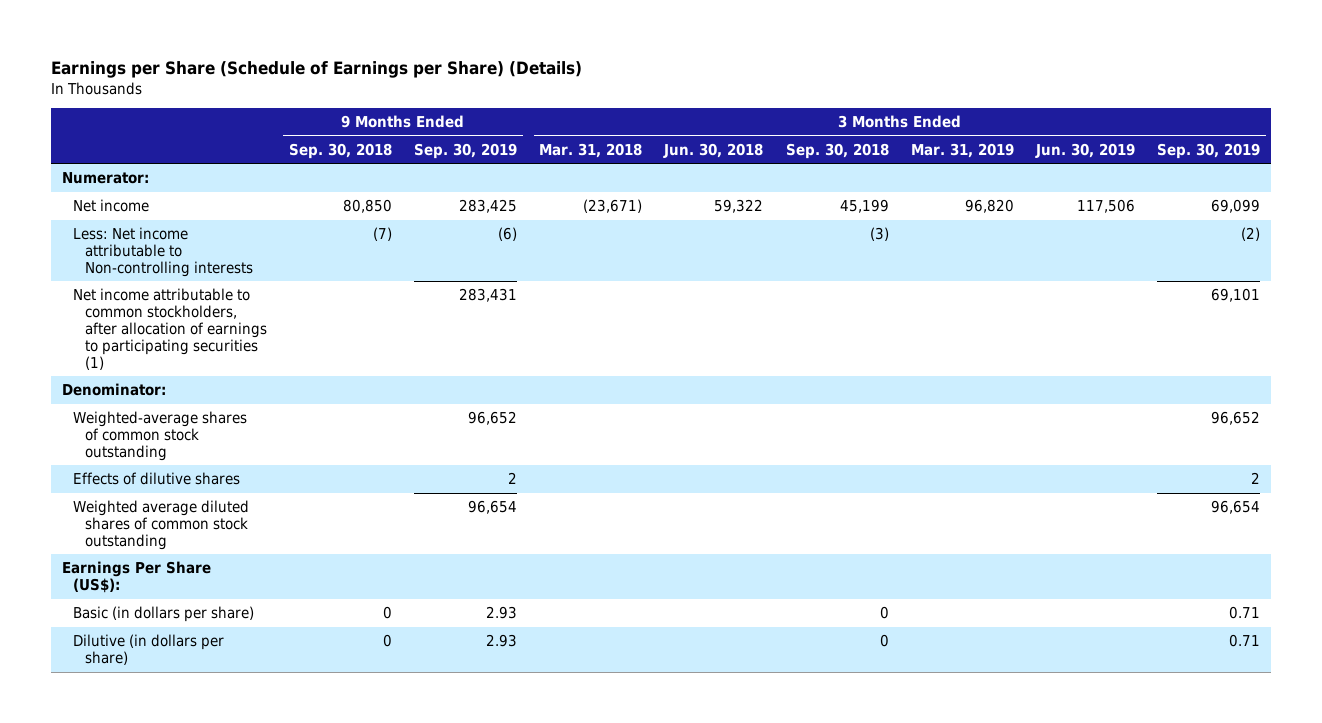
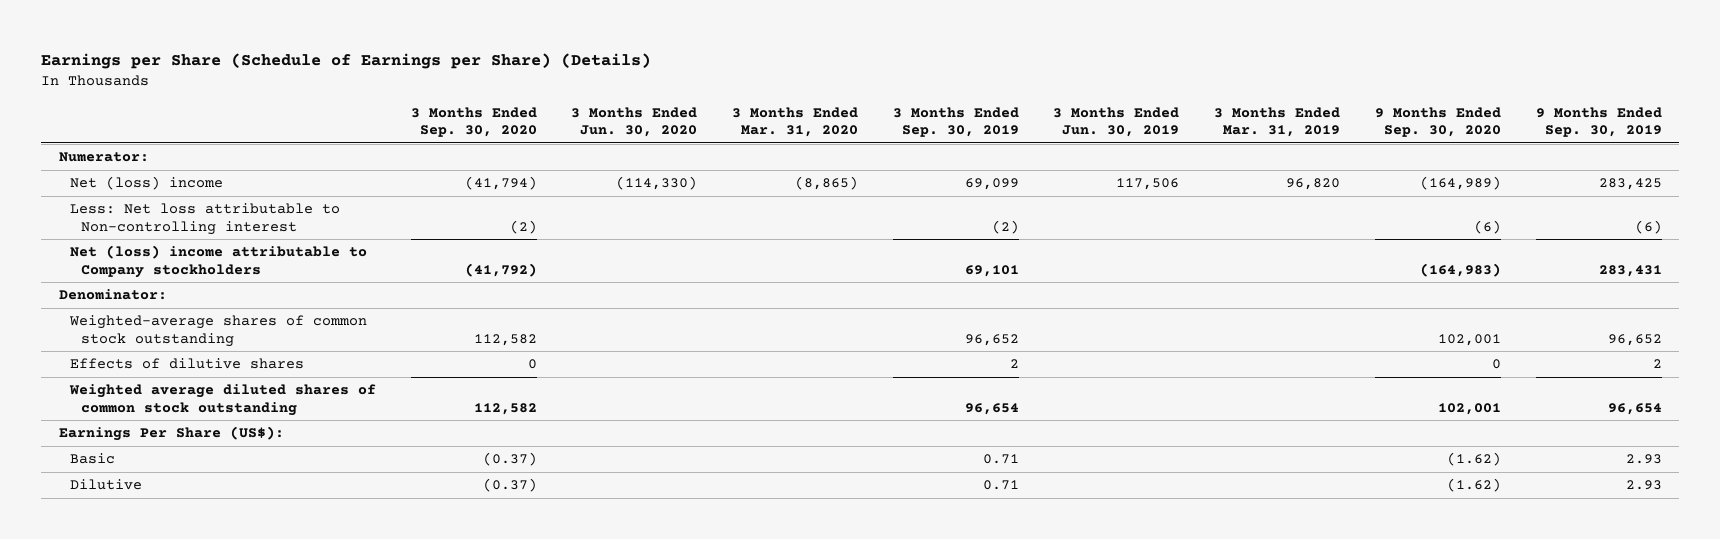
[288,143,392,160] Sep. 30, 2018 -> none
[539,143,643,159] Mar. 31, 2018 -> none
[663,143,764,159] Jun. 30, 2018 -> none
[785,143,889,160] Sep. 30, 2018 -> none
none -> [410,106,537,138] 3 Months Ended Sep. 30, 2020
none -> [571,106,698,138] 3 Months Ended Jun. 30, 2020
none -> [731,106,858,138] 3 Months Ended Mar. 31, 2020
none -> [1374,106,1501,138] 9 Months Ended Sep. 30, 2020
[73,199,150,213] Net income -> [69,176,223,191] Net (loss) income
[73,227,253,278] Less: Net income attributable to Non-controlling interests -> [69,203,340,235] Less: Net loss attributable to Non-controlling interest
[73,288,267,370] Net income attributable to common stockholders, after allocation of earnings to participating securities (1) -> [69,245,367,278] Net (loss) income attributable to Company stockholders
[73,606,255,623] Basic (in dollars per share) -> [69,453,115,465] Basic
[73,634,225,666] Dilutive (in dollars per share) -> [69,479,142,491] Dilutive

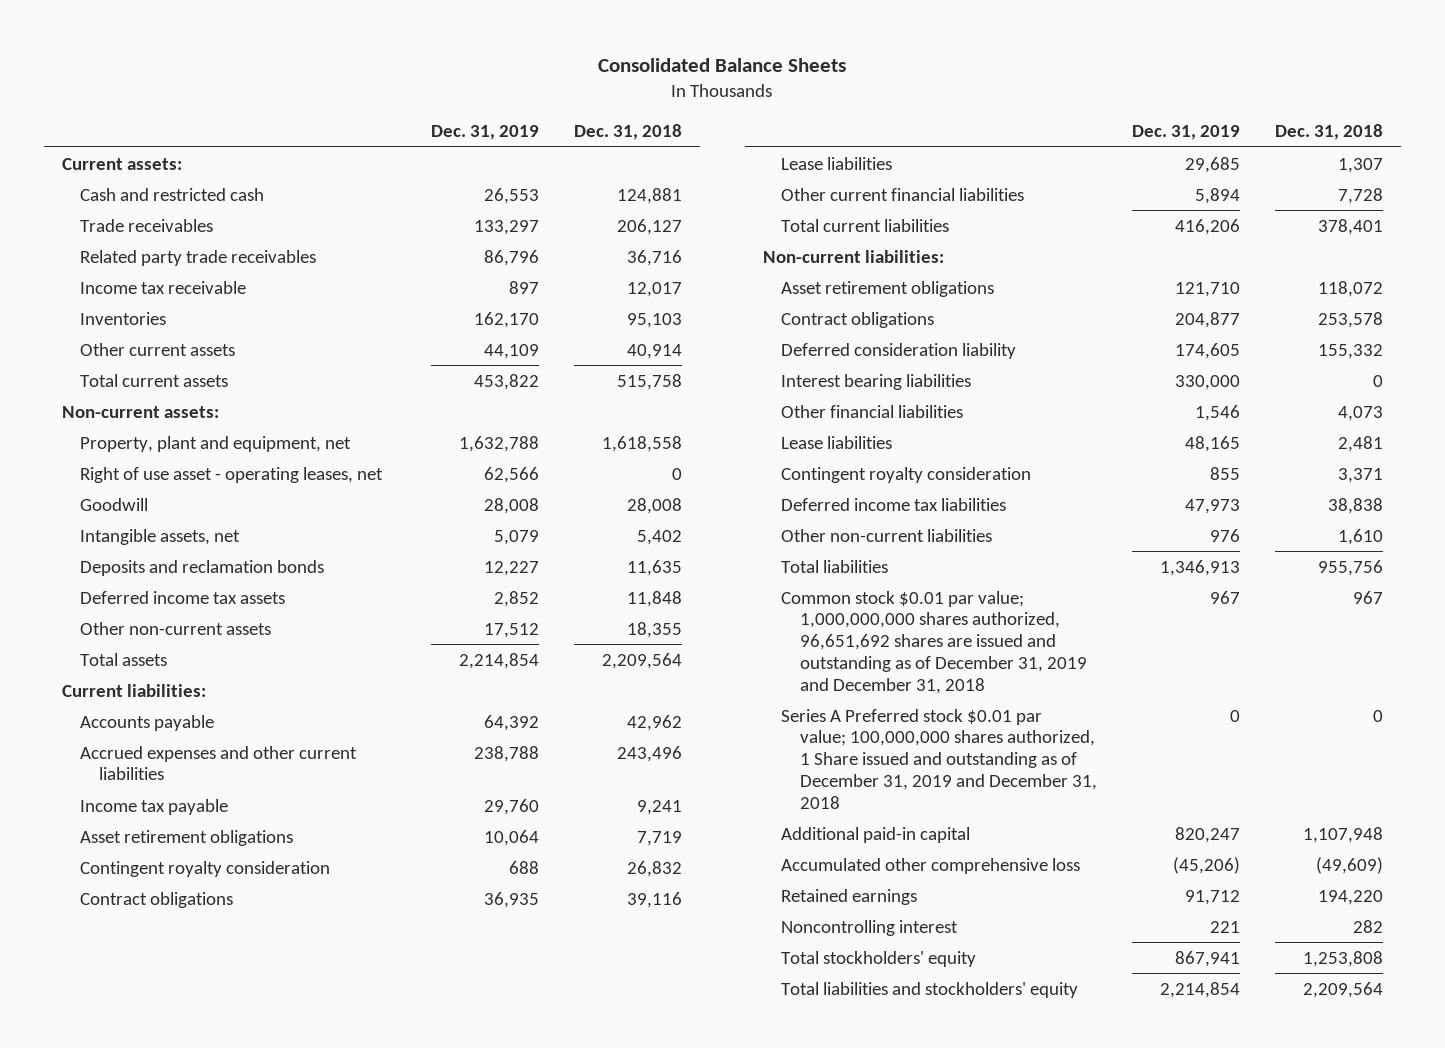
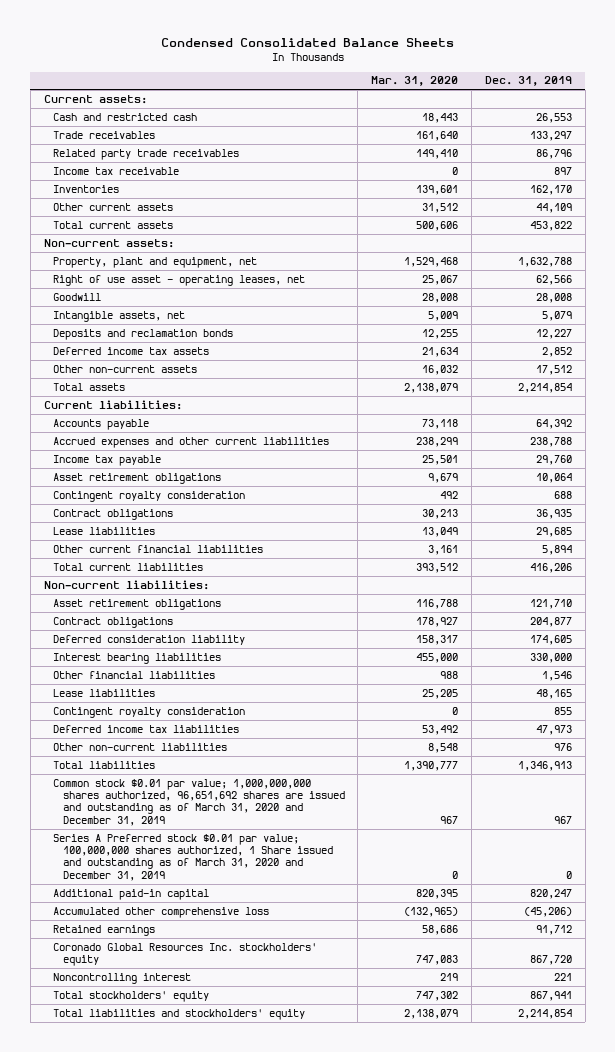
[598,58,847,73] Consolidated Balance Sheets -> [160,37,454,47] Condensed Consolidated Balance Sheets
[573,124,682,141] Dec. 31, 2018 -> none
none -> [371,76,459,87] Mar. 31, 2020
[781,590,1087,694] Common stock $0.01 par value; 1,000,000,000 shares authorized, 96,651,692 shares are issued and outstanding as of December 31, 2019 and December 31, 2018 -> [53,778,345,826] Common stock $0.01 par value; 1,000,000,000 shares authorized, 96,651,692 shares are issued and outstanding as of March 31, 2020 and December 31, 2019
[781,708,1097,809] Series A Preferred stock $0.01 par value; 100,000,000 shares authorized, 1 Share issued and outstanding as of December 31, 2019 and December 31, 2018 -> [53,833,333,881] Series A Preferred stock $0.01 par value; 100,000,000 shares authorized, 1 Share issued and outstanding as of March 31, 2020 and December 31, 2019
none -> [53,942,318,967] Coronado Global Resources Inc. stockholders' equity

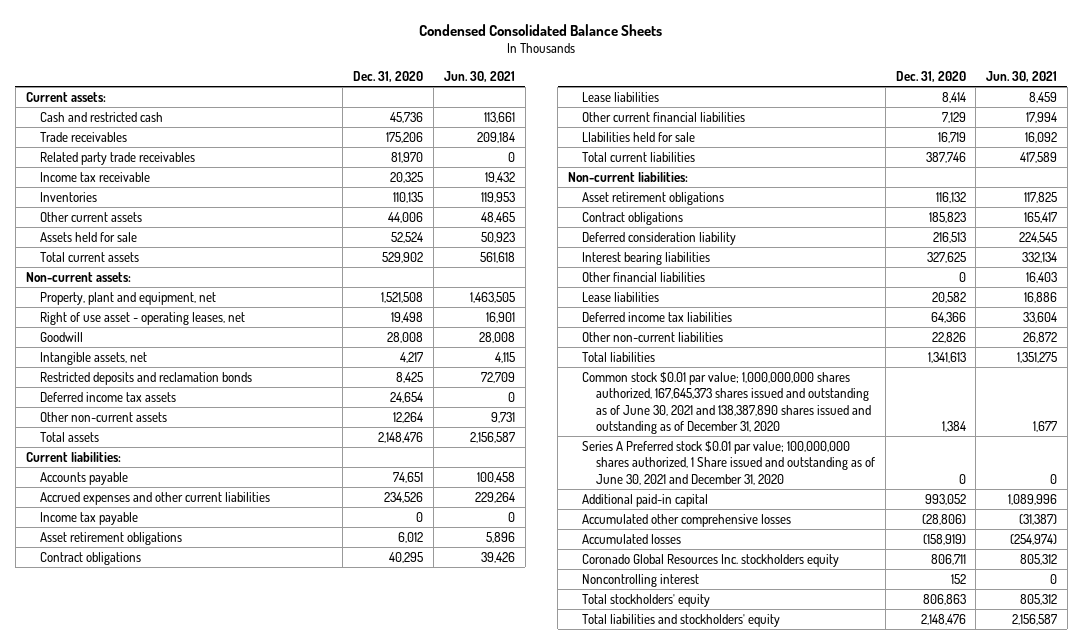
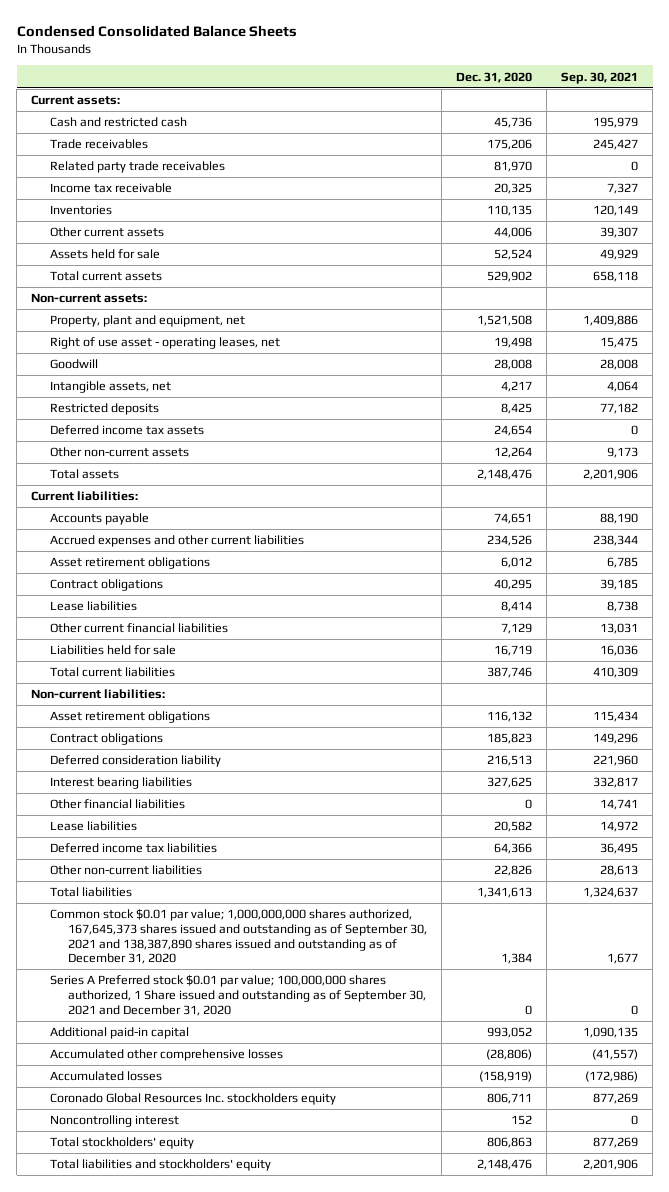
[443,70,515,82] Jun. 30, 2021 -> none
none -> [561,71,639,84] Sep. 30, 2021
[39,371,252,385] Restricted deposits and reclamation bonds -> [49,403,159,416] Restricted deposits
[39,511,138,525] Income tax payable -> none
[581,131,695,142] LIabilities held for sale -> [49,645,176,656] Liabilities held for sale
[581,371,872,435] Common stock $0.01 par value; 1,000,000,000 shares authorized, 167,645,373 shares issued and outstanding as of June 30, 2021 and 138,387,890 shares issued and outstanding as of December 31, 2020 -> [49,909,428,965] Common stock $0.01 par value; 1,000,000,000 shares authorized, 167,645,373 shares issued and outstanding as of September 30, 2021 and 138,387,890 shares issued and outstanding as of December 31, 2020
[581,440,876,485] Series A Preferred stock $0.01 par value; 100,000,000 shares authorized, 1 Share issued and outstanding as of June 30, 2021 and December 31, 2020 -> [49,975,427,1016] Series A Preferred stock $0.01 par value; 100,000,000 shares authorized, 1 Share issued and outstanding as of September 30, 2021 and December 31, 2020

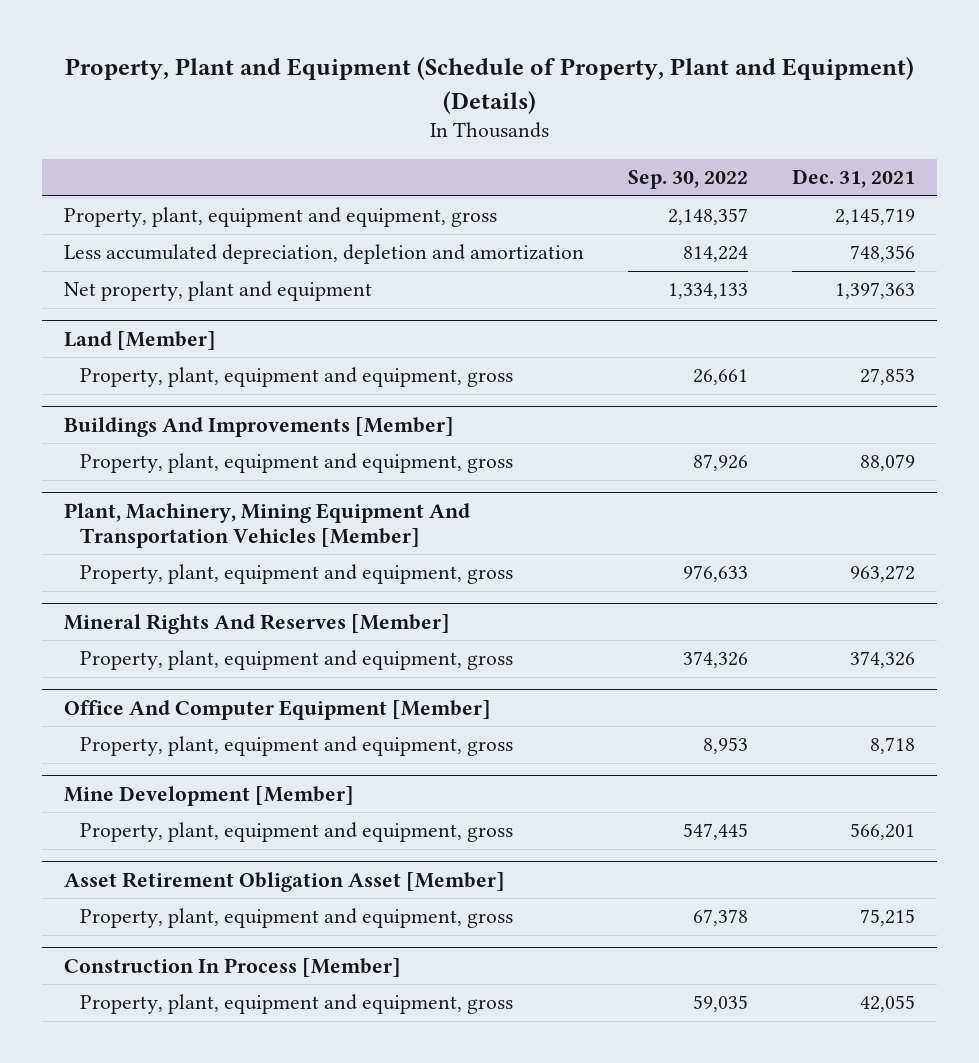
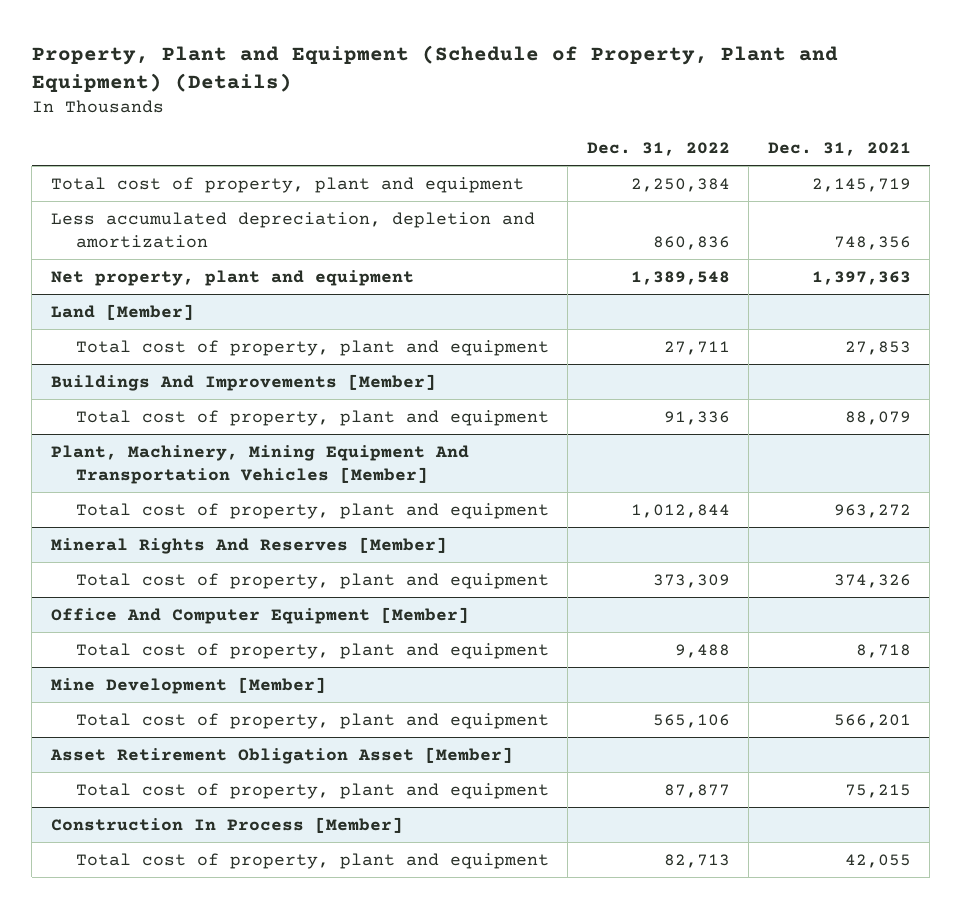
[628,170,749,190] Sep. 30, 2022 -> none
none -> [586,142,730,157] Dec. 31, 2022
[64,207,498,228] Property, plant, equipment and equipment, gross -> [50,176,524,193] Total cost of property, plant and equipment
[80,367,514,388] Property, plant, equipment and equipment, gross -> [75,339,549,356] Total cost of property, plant and equipment
[80,453,514,474] Property, plant, equipment and equipment, gross -> [75,409,549,426] Total cost of property, plant and equipment
[80,564,514,585] Property, plant, equipment and equipment, gross -> [75,502,549,519] Total cost of property, plant and equipment
[80,650,514,671] Property, plant, equipment and equipment, gross -> [75,572,549,589] Total cost of property, plant and equipment
[80,736,514,757] Property, plant, equipment and equipment, gross -> [75,642,549,659] Total cost of property, plant and equipment
[80,822,514,843] Property, plant, equipment and equipment, gross -> [75,712,549,729] Total cost of property, plant and equipment
[80,908,514,929] Property, plant, equipment and equipment, gross -> [75,782,549,799] Total cost of property, plant and equipment
[80,994,514,1015] Property, plant, equipment and equipment, gross -> [75,852,549,869] Total cost of property, plant and equipment

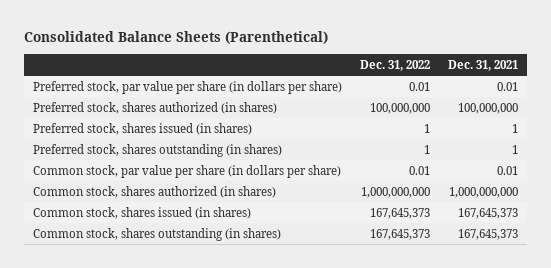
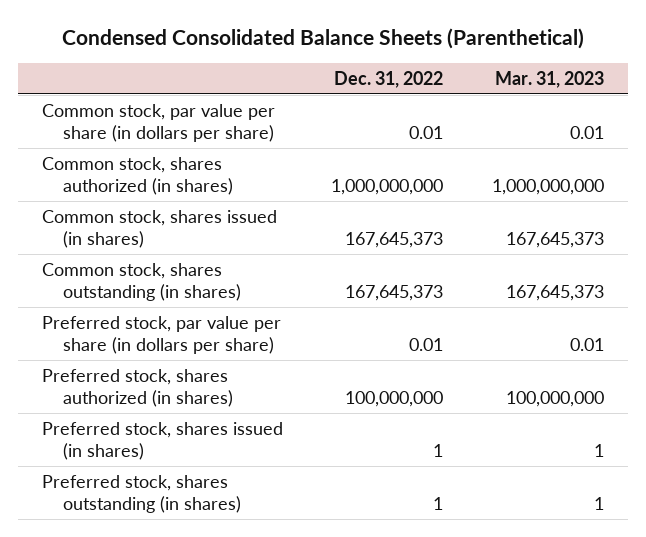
[24,31,329,45] Consolidated Balance Sheets (Parenthetical) -> [61,28,584,50] Condensed Consolidated Balance Sheets (Parenthetical)
[447,59,518,71] Dec. 31, 2021 -> none
none -> [494,70,604,88] Mar. 31, 2023
[33,80,343,94] Preferred stock, par value per share (in dollars per share) -> [41,315,281,355] Preferred stock, par value per share (in dollars per share)
[33,101,278,114] Preferred stock, shares authorized (in shares) -> [41,368,234,408] Preferred stock, shares authorized (in shares)
[33,122,253,135] Preferred stock, shares issued (in shares) -> [41,421,283,461] Preferred stock, shares issued (in shares)
[33,143,283,157] Preferred stock, shares outstanding (in shares) -> [41,474,242,514] Preferred stock, shares outstanding (in shares)

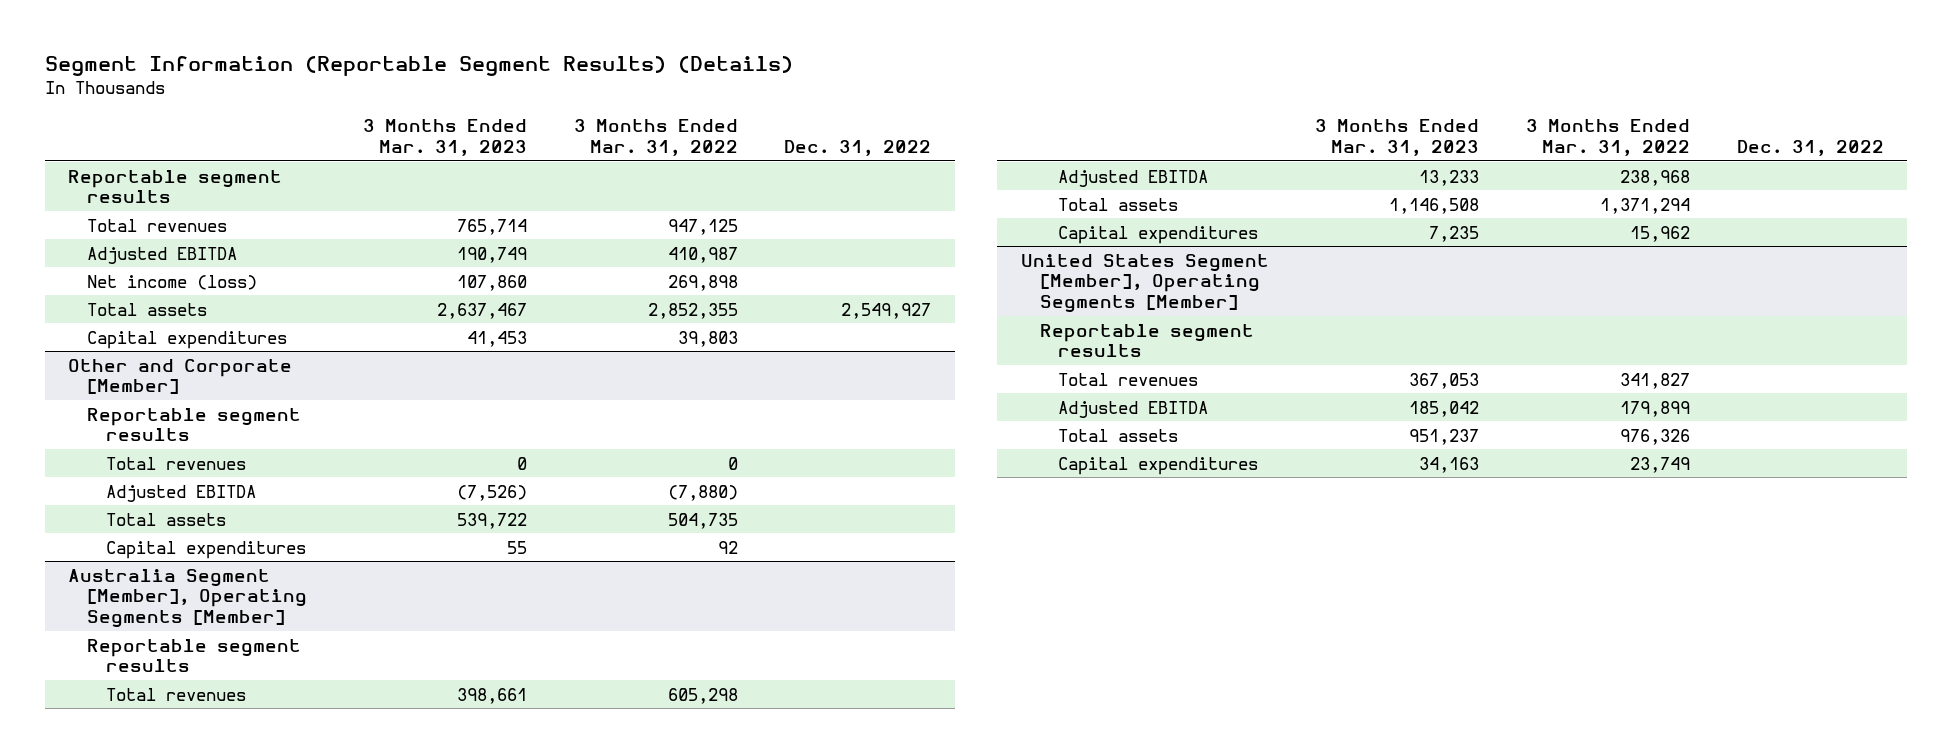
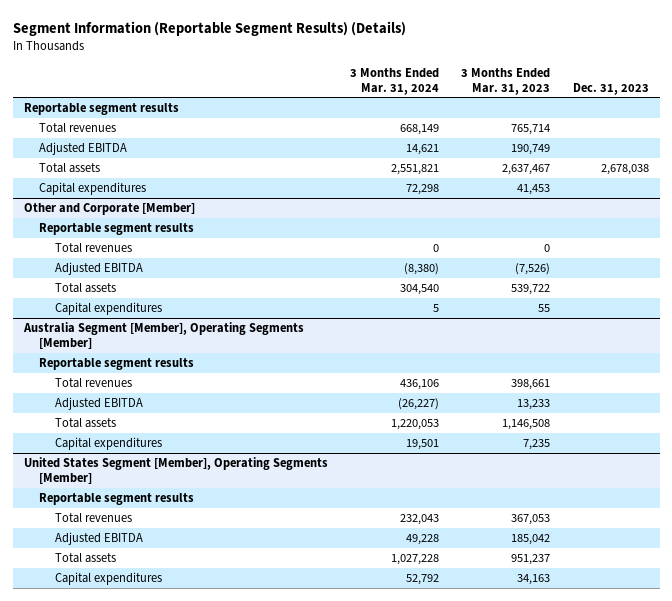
[573,119,738,156] 3 Months Ended Mar. 31, 2022 -> none
[784,139,932,156] Dec. 31, 2022 -> none
none -> [350,67,440,95] 3 Months Ended Mar. 31, 2024
none -> [572,82,649,95] Dec. 31, 2023
[87,274,258,290] Net income (loss) -> none

